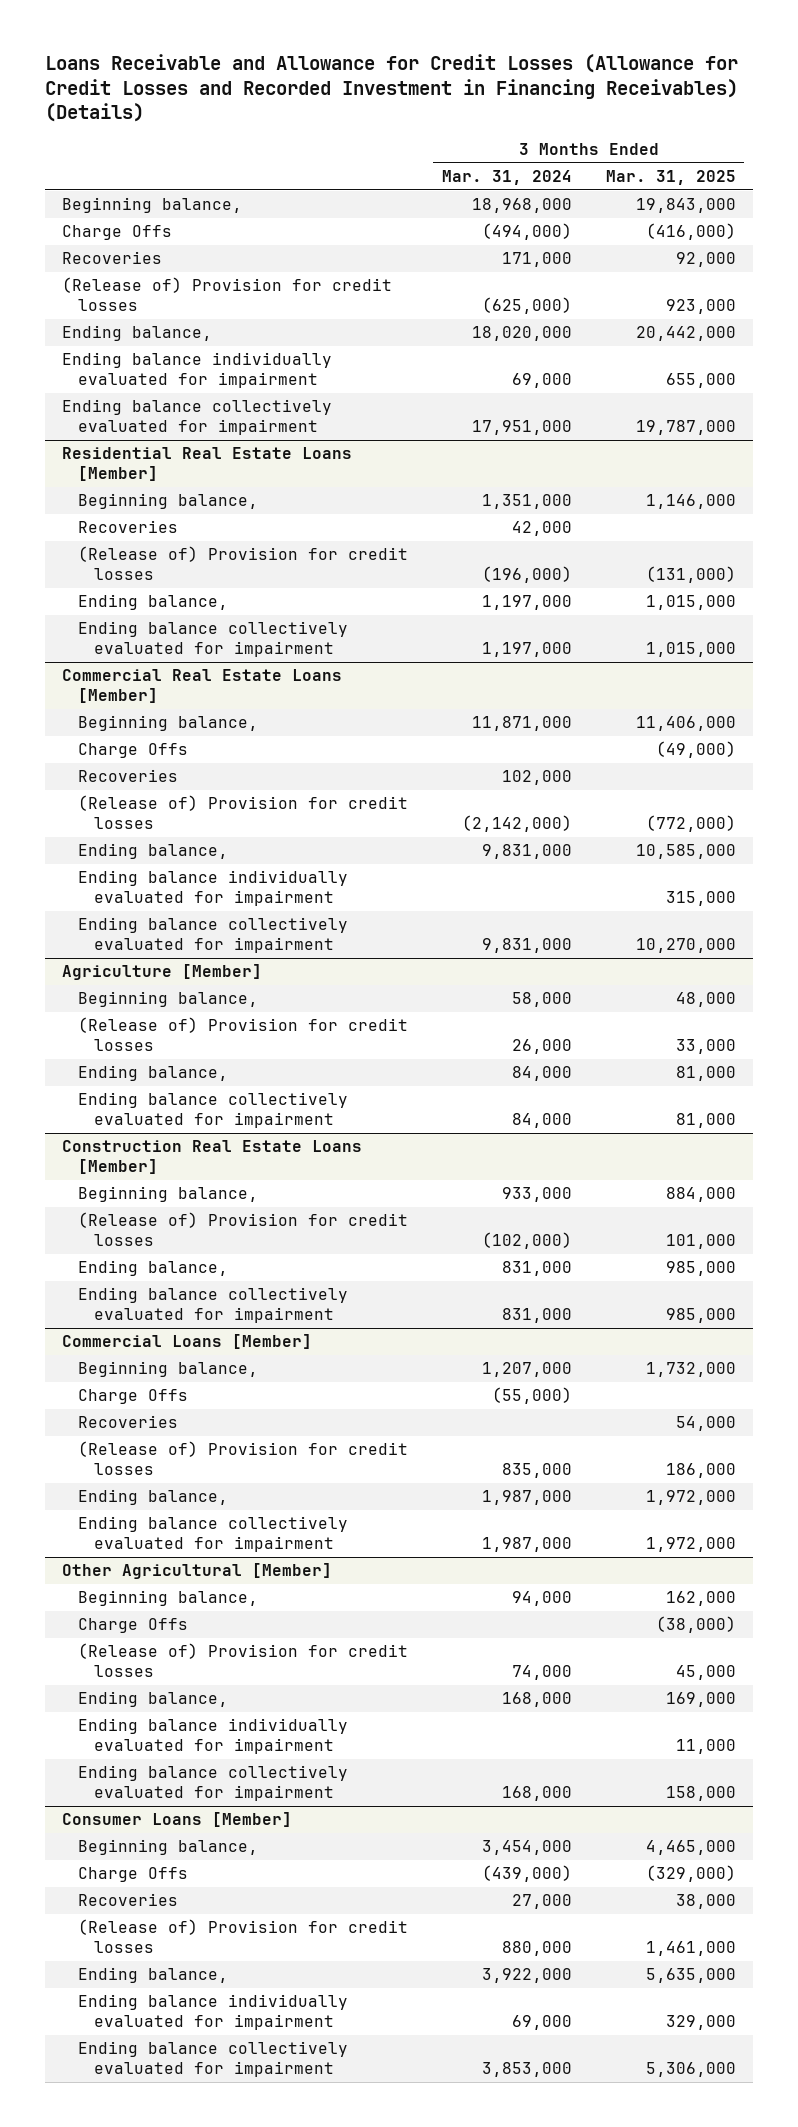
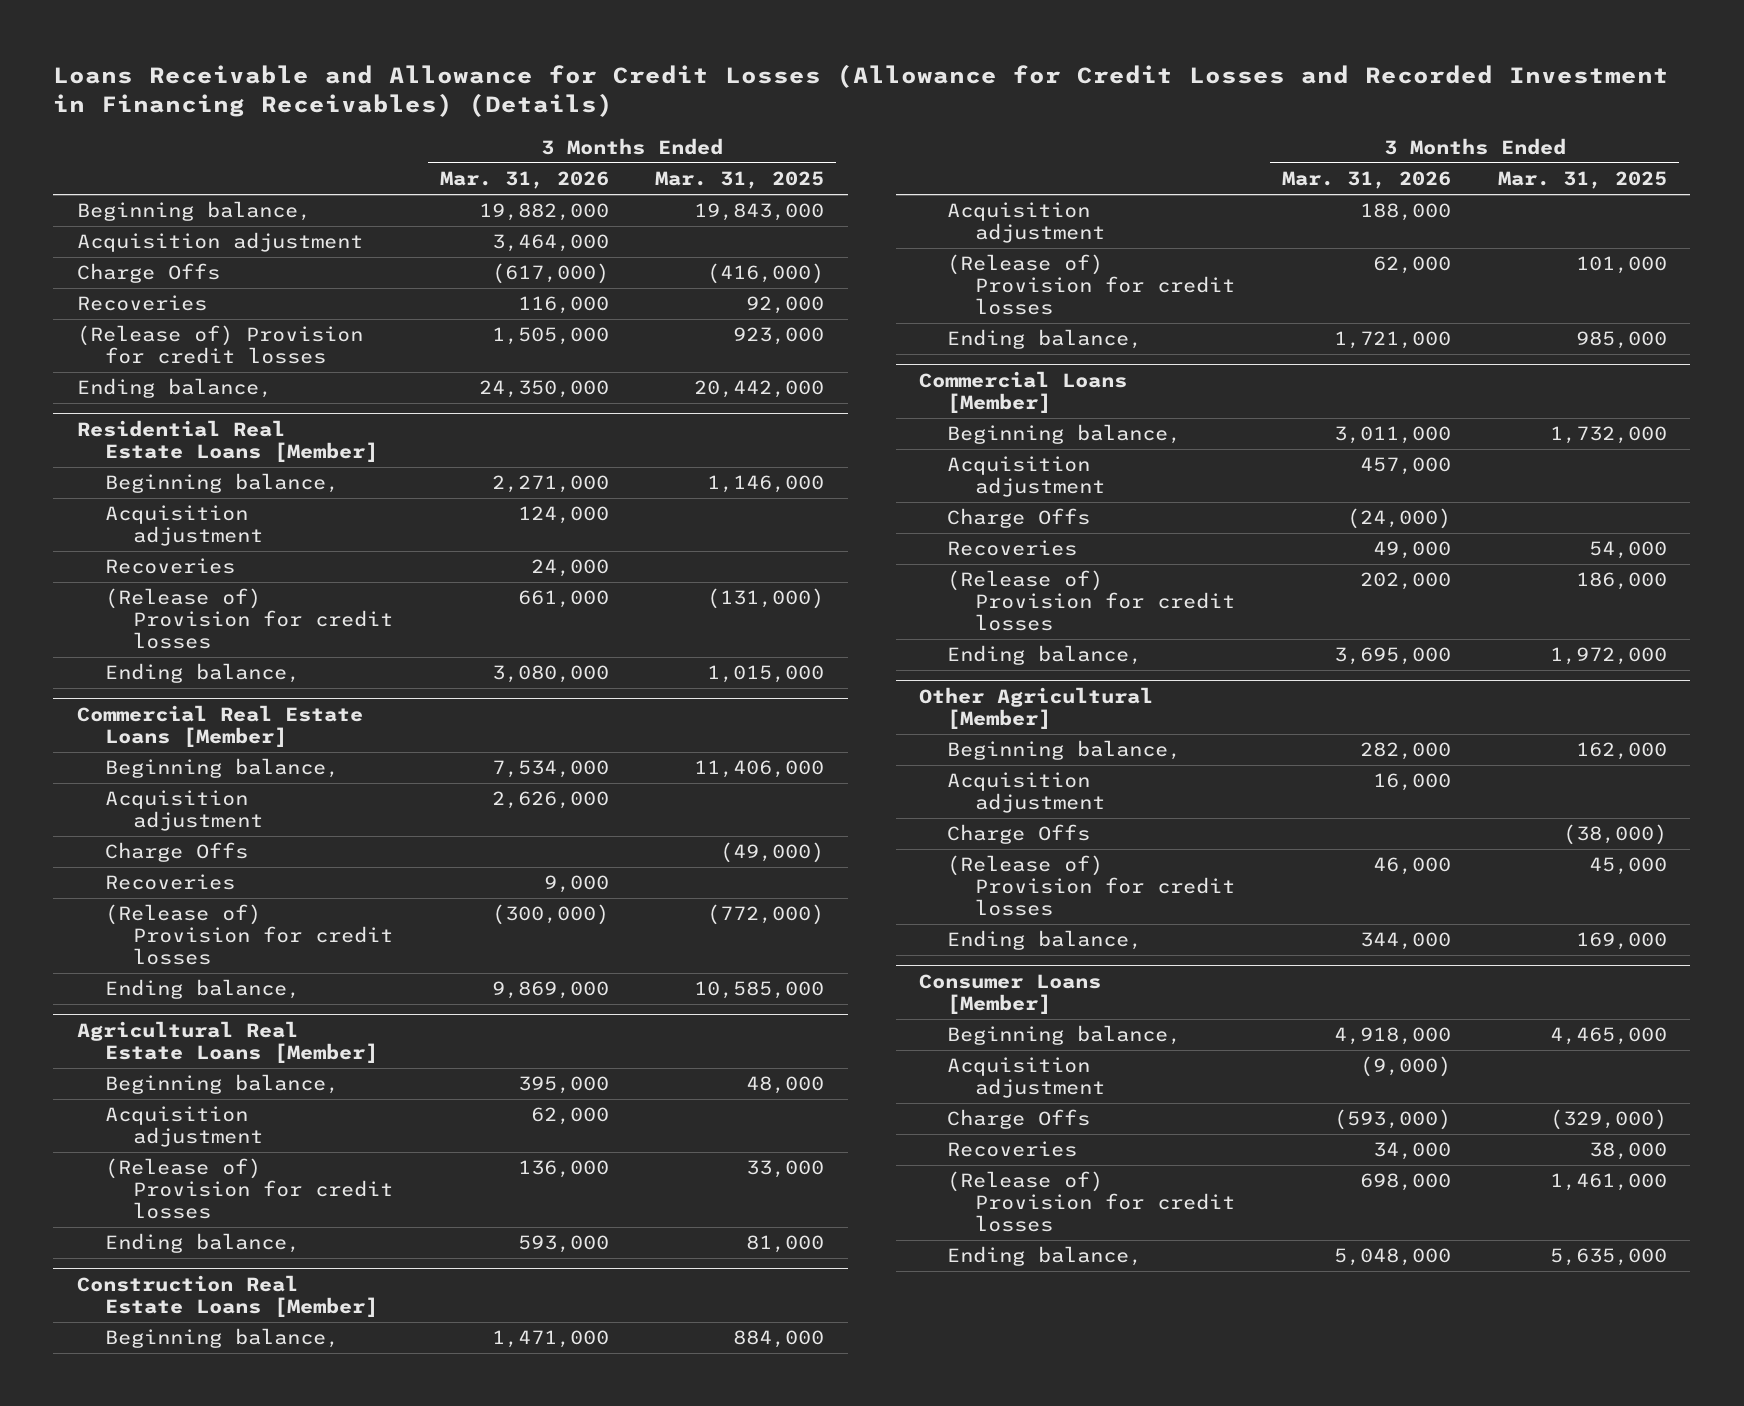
[441,169,572,185] Mar. 31, 2024 -> none
none -> [439,171,609,190] Mar. 31, 2026
none -> [76,232,363,253] Acquisition adjustment
[62,352,333,388] Ending balance individually evaluated for impairment -> none
[62,399,333,435] Ending balance collectively evaluated for impairment -> none
none -> [104,505,263,547] Acquisition adjustment
[77,621,348,657] Ending balance collectively evaluated for impairment -> none
none -> [104,790,263,832] Acquisition adjustment
[77,870,348,906] Ending balance individually evaluated for impairment -> none
[77,917,348,953] Ending balance collectively evaluated for impairment -> none
[62,964,263,981] Agriculture [Member] -> none
none -> [76,1021,378,1064] Agricultural Real Estate Loans [Member]
none -> [104,1106,263,1148] Acquisition adjustment
[77,1092,348,1128] Ending balance collectively evaluated for impairment -> none
none -> [947,202,1106,244] Acquisition adjustment
[77,1287,348,1323] Ending balance collectively evaluated for impairment -> none
none -> [947,456,1106,498] Acquisition adjustment
[77,1516,348,1552] Ending balance collectively evaluated for impairment -> none
none -> [947,772,1106,814] Acquisition adjustment
[77,1718,348,1754] Ending balance individually evaluated for impairment -> none
[77,1765,348,1801] Ending balance collectively evaluated for impairment -> none
none -> [947,1057,1106,1099] Acquisition adjustment
[77,1994,348,2030] Ending balance individually evaluated for impairment -> none
[77,2041,348,2077] Ending balance collectively evaluated for impairment -> none

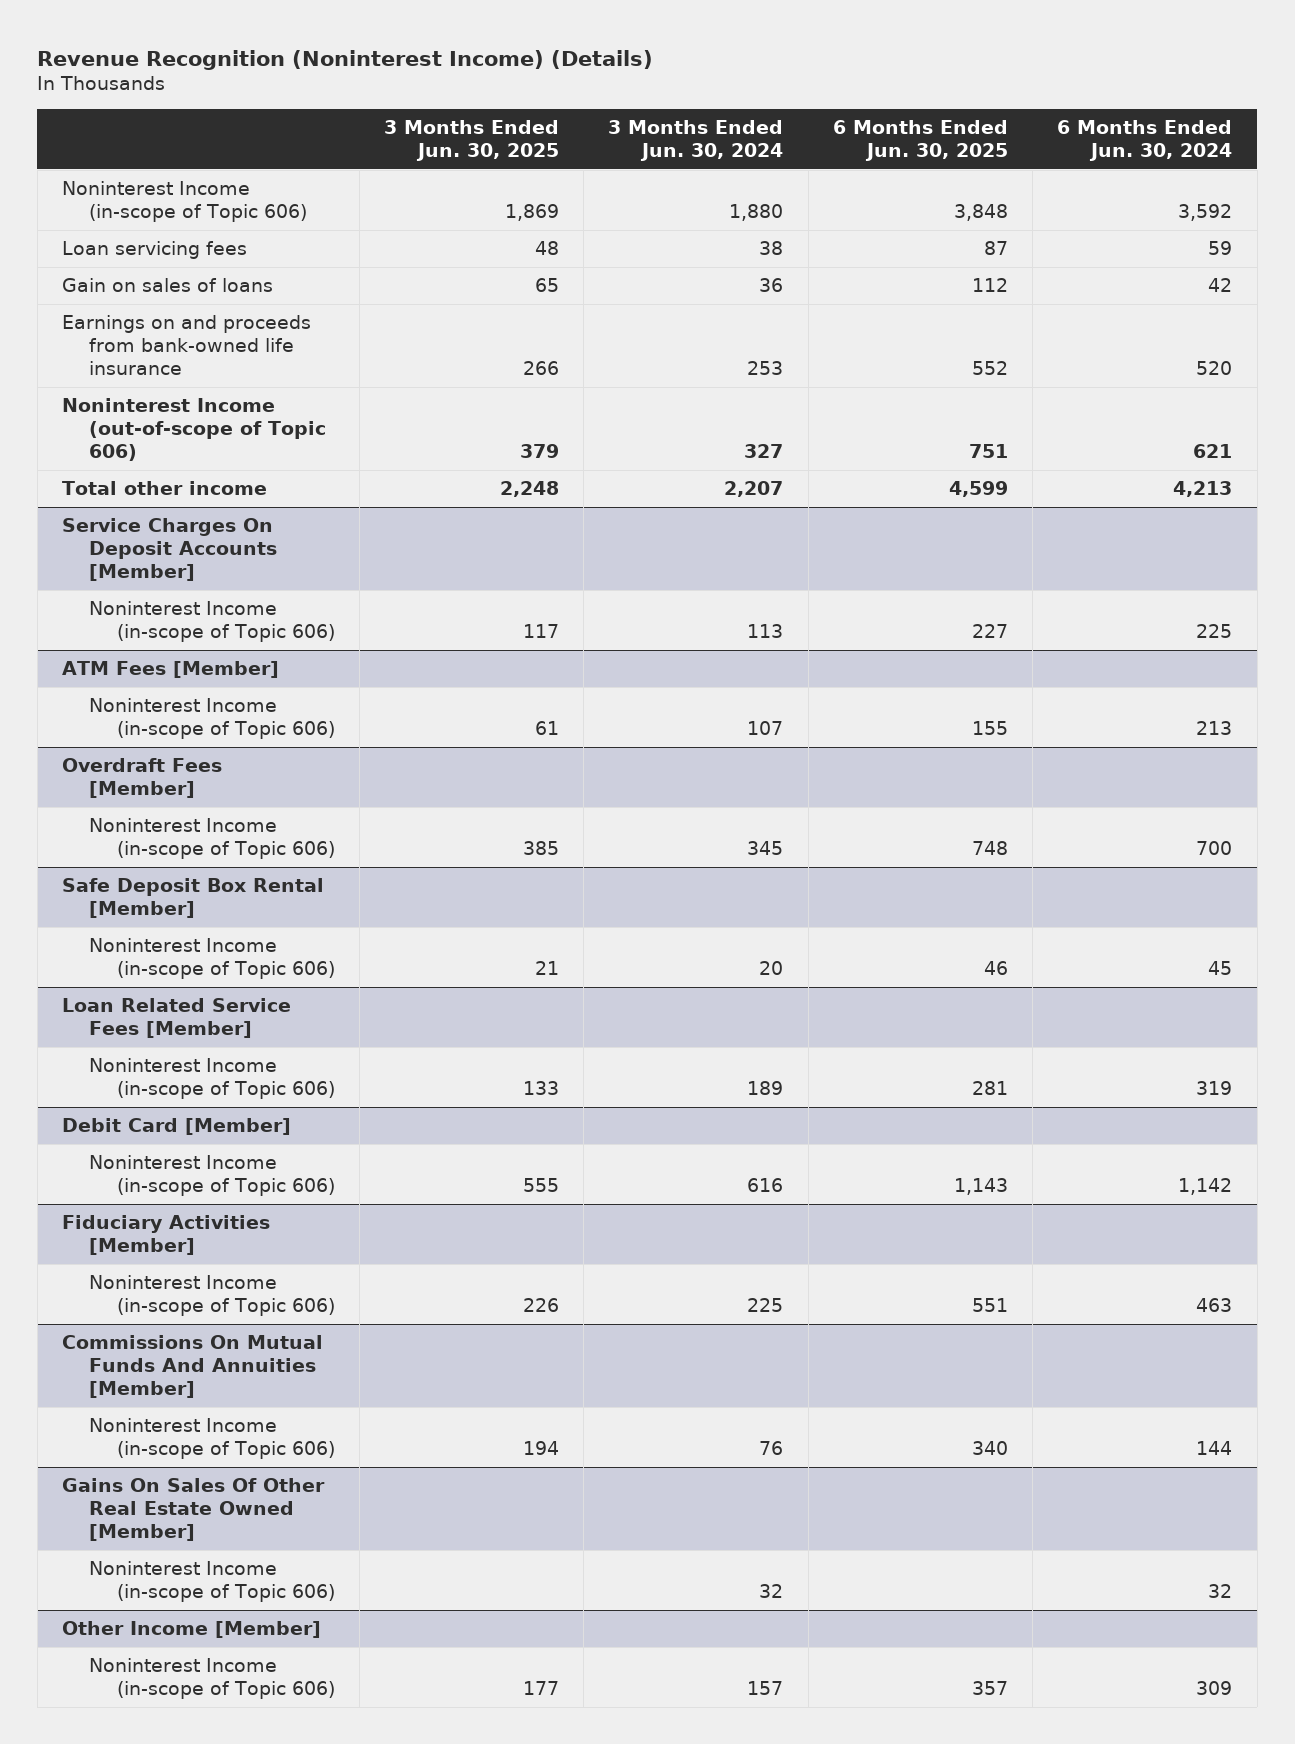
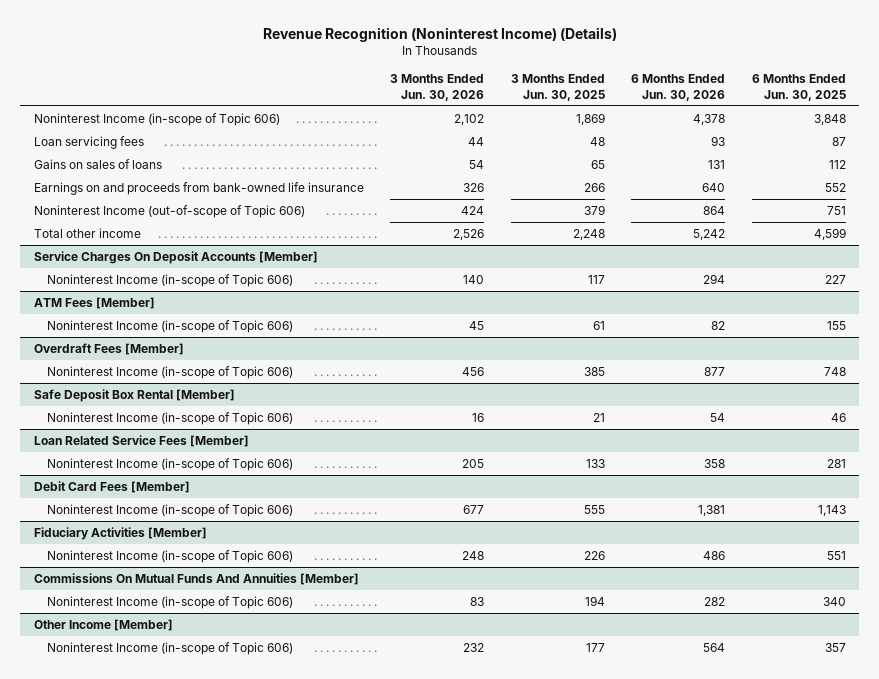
[608,119,784,162] 3 Months Ended Jun. 30, 2024 -> none
[1057,119,1233,162] 6 Months Ended Jun. 30, 2024 -> none
none -> [390,74,485,101] 3 Months Ended Jun. 30, 2026
none -> [631,74,726,101] 6 Months Ended Jun. 30, 2026
[62,278,274,293] Gain on sales of loans -> [33,159,162,170] Gains on sales of loans
[62,1118,292,1136] Debit Card [Member] -> [33,481,190,494] Debit Card Fees [Member]
[62,1478,326,1542] Gains On Sales Of Other Real Estate Owned [Member] -> none
[89,1561,335,1603] Noninterest Income (in-scope of Topic 606) -> none

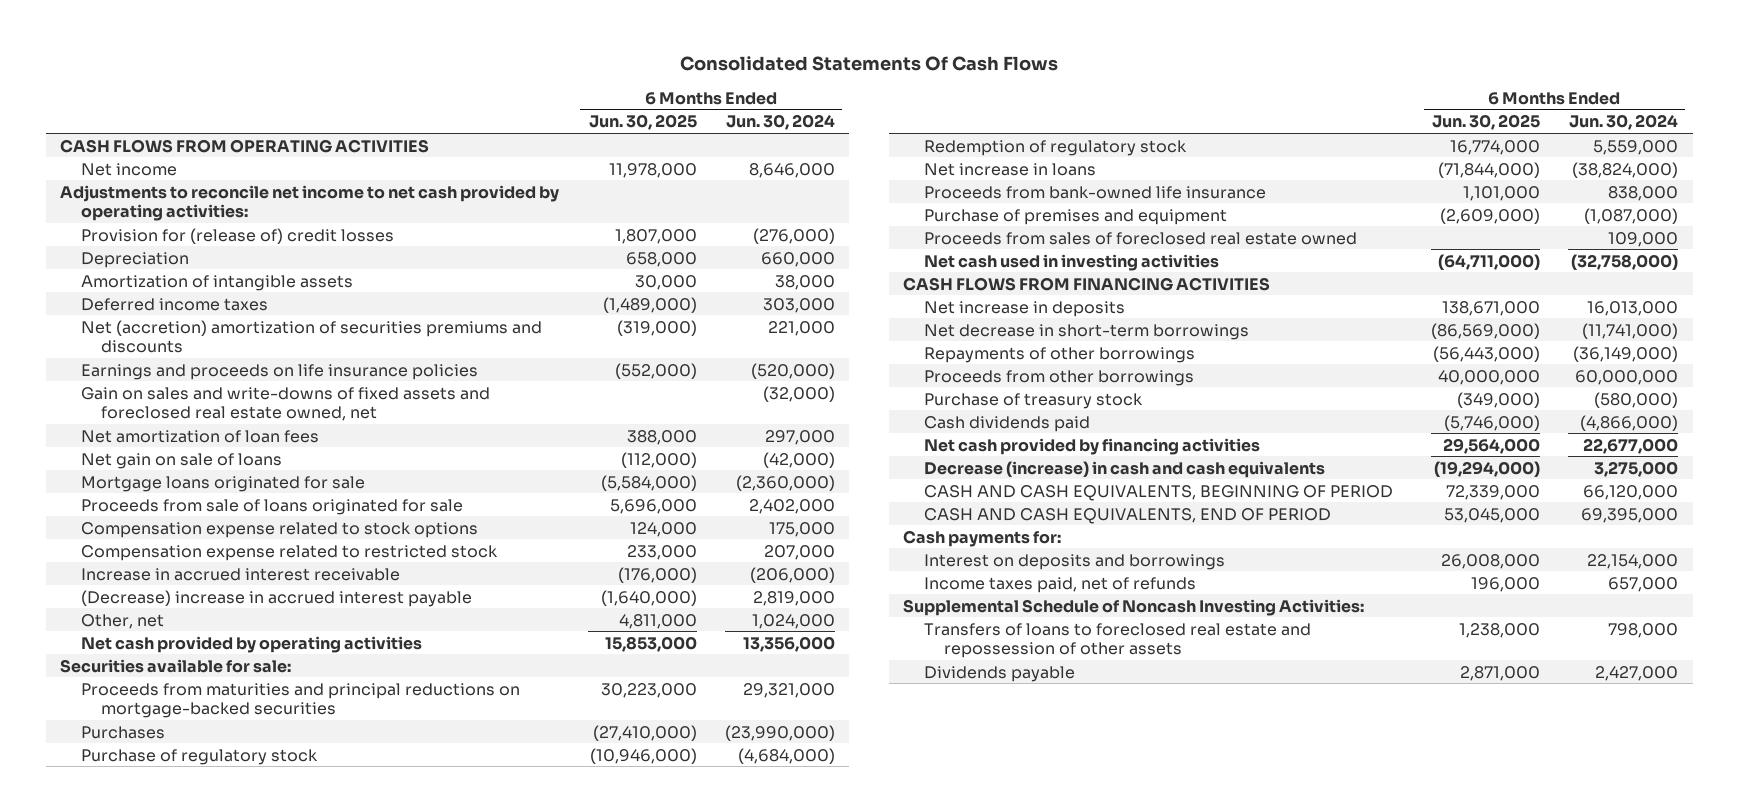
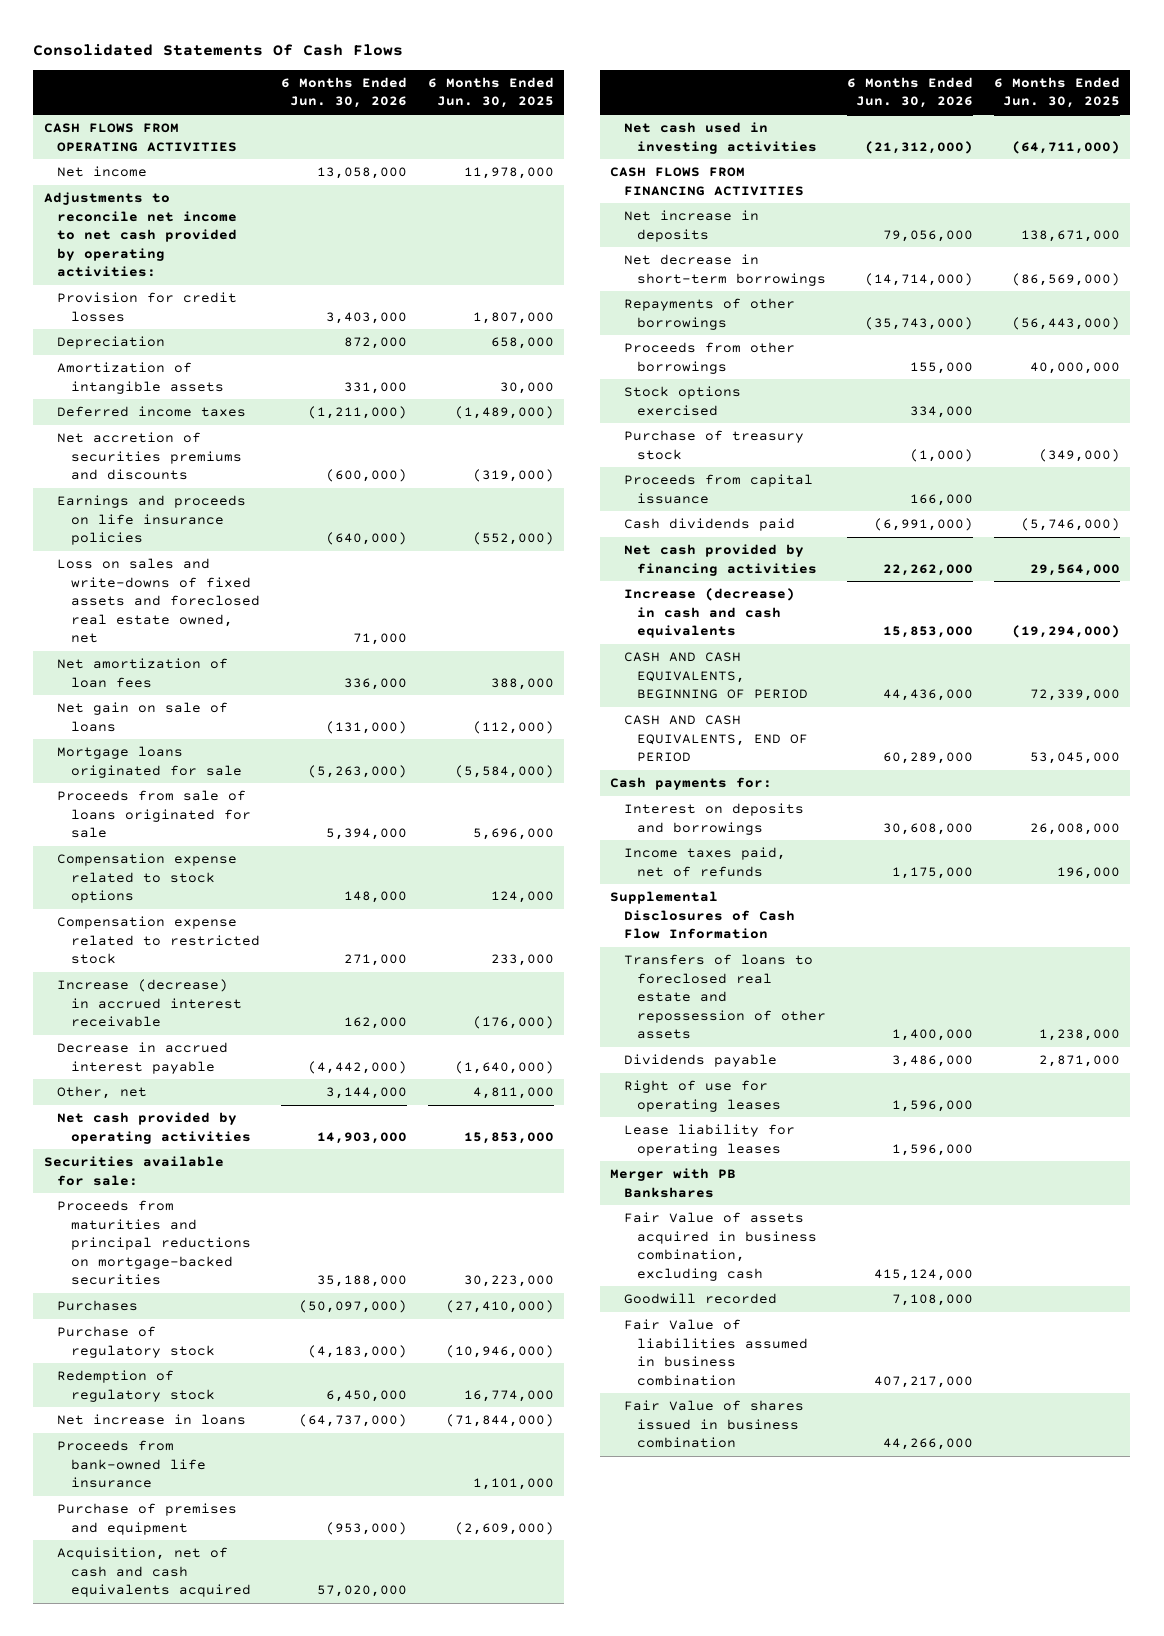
[726,114,836,131] Jun. 30, 2024 -> none
none -> [280,76,407,109] 6 Months Ended Jun. 30, 2026
[80,227,394,244] Provision for (release of) credit losses -> [57,292,238,322] Provision for credit losses
[80,319,542,353] Net (accretion) amortization of securities premiums and discounts -> [57,432,242,481] Net accretion of securities premiums and discounts
[80,386,490,421] Gain on sales and write-downs of fixed assets and foreclosed real estate owned, net -> [57,558,260,644] Loss on sales and write-downs of fixed assets and foreclosed real estate owned, net
[80,567,400,581] Increase in accrued interest receivable -> [57,979,242,1028] Increase (decrease) in accrued interest receivable
[80,589,472,607] (Decrease) increase in accrued interest payable -> [57,1042,229,1074] Decrease in accrued interest payable
[923,231,1357,245] Proceeds from sales of foreclosed real estate owned -> none
none -> [57,1547,251,1598] Acquisition, net of cash and cash equivalents acquired
none -> [623,386,741,416] Stock options exercised
none -> [623,474,813,504] Proceeds from capital issuance
[923,460,1325,478] Decrease (increase) in cash and cash equivalents -> [623,588,795,639] Increase (decrease) in cash and cash equivalents
[903,598,1365,616] Supplemental Schedule of Noncash Investing Activities: -> [610,891,795,940] Supplemental Disclosures of Cash Flow Information
none -> [623,1080,782,1112] Right of use for operating leases
none -> [623,1124,795,1156] Lease liability for operating leases
none -> [610,1168,737,1198] Merger with PB Bankshares
none -> [623,1212,818,1281] Fair Value of assets acquired in business combination, excluding cash
none -> [623,1293,777,1305] Goodwill recorded
none -> [623,1319,809,1386] Fair Value of liabilities assumed in business combination
none -> [623,1400,804,1449] Fair Value of shares issued in business combination

